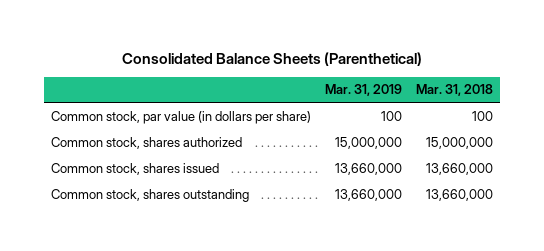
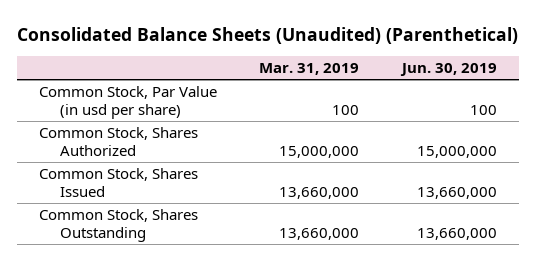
[121,51,422,66] Consolidated Balance Sheets (Parenthetical) -> [16,26,518,44] Consolidated Balance Sheets (Unaudited) (Parenthetical)
[416,84,494,97] Mar. 31, 2018 -> none
none -> [400,63,498,77] Jun. 30, 2019
[50,110,311,124] Common stock, par value (in dollars per share) -> [38,86,217,119] Common Stock, Par Value (in usd per share)
[50,136,242,149] Common stock, shares authorized -> [38,127,198,156] Common Stock, Shares Authorized
[50,162,219,175] Common stock, shares issued -> [38,168,198,197] Common Stock, Shares Issued
[50,188,249,202] Common stock, shares outstanding -> [38,209,198,242] Common Stock, Shares Outstanding

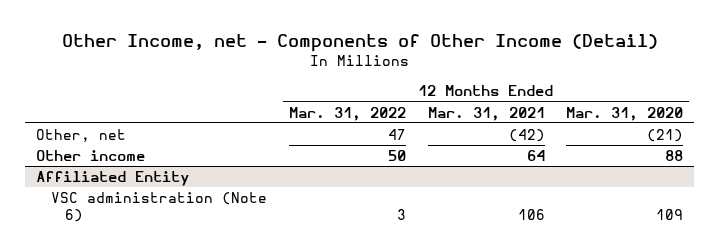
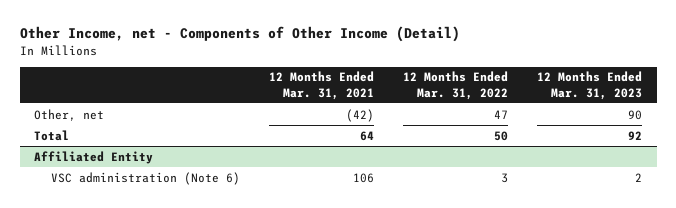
[566,106,684,121] Mar. 31, 2020 -> none
none -> [537,71,643,100] 12 Months Ended Mar. 31, 2023
[36,149,146,161] Other income -> [34,129,70,141] Total

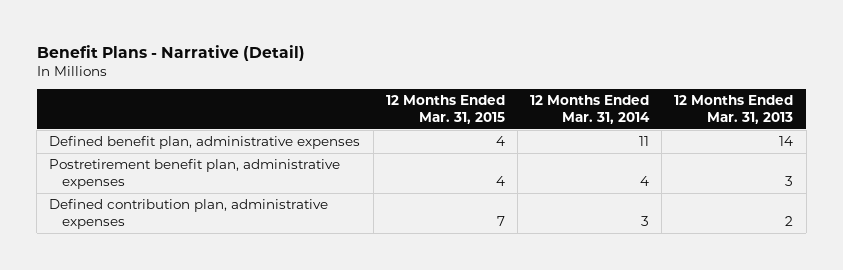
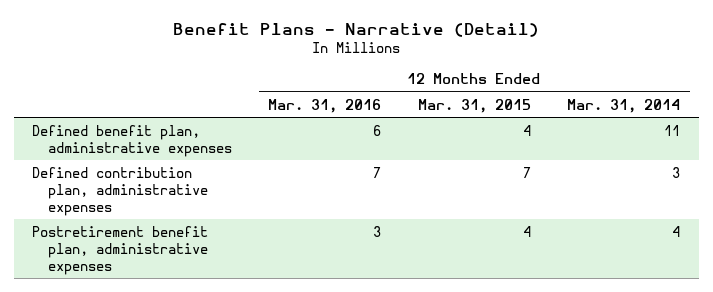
[674,95,794,124] 12 Months Ended Mar. 31, 2013 -> none
none -> [268,98,382,113] Mar. 31, 2016
[49,159,341,189] Postretirement benefit plan, administrative expenses -> [32,225,209,275] Postretirement benefit plan, administrative expenses

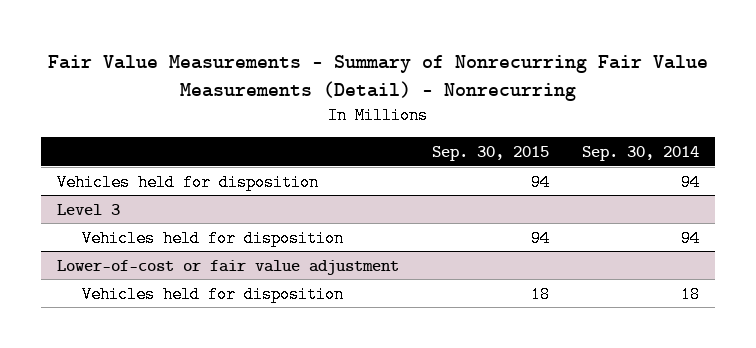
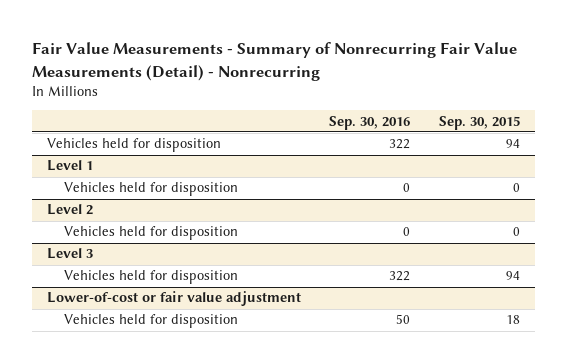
[581,145,699,161] Sep. 30, 2014 -> none
none -> [329,115,411,130] Sep. 30, 2016
none -> [46,160,93,172] Level 1
none -> [64,182,239,197] Vehicles held for disposition
none -> [46,204,93,216] Level 2
none -> [64,226,239,241] Vehicles held for disposition

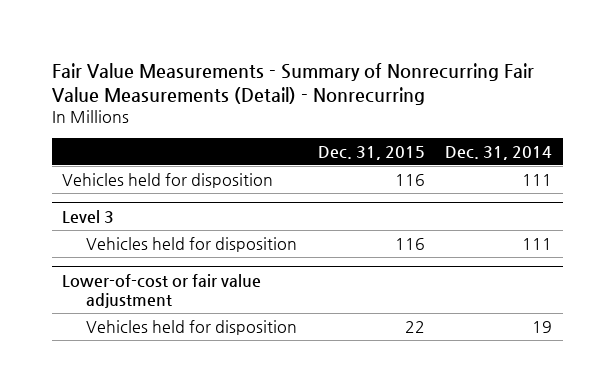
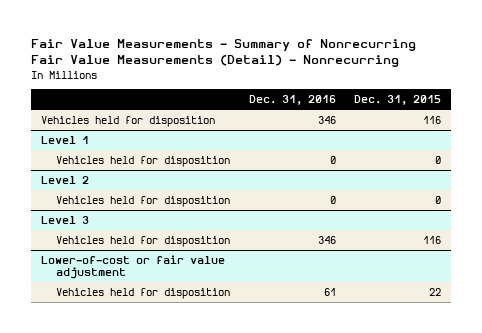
[445,145,553,160] Dec. 31, 2014 -> none
none -> [248,95,336,106] Dec. 31, 2016
none -> [40,135,89,144] Level 1
none -> [56,155,231,167] Vehicles held for disposition
none -> [40,175,89,184] Level 2
none -> [56,195,231,207] Vehicles held for disposition

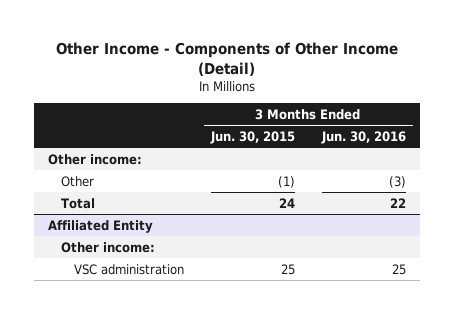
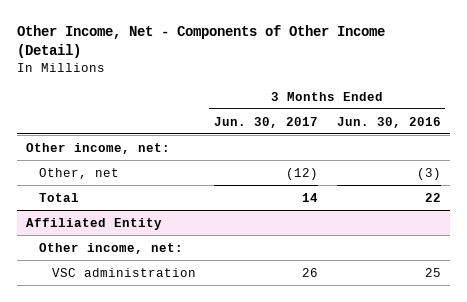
[55,41,398,76] Other Income - Components of Other Income (Detail) -> [17,25,386,59] Other Income, Net - Components of Other Income (Detail)
[209,130,295,144] Jun. 30, 2015 -> none
none -> [214,116,319,128] Jun. 30, 2017
[47,153,142,165] Other income: -> [26,142,171,154] Other income, net:
[60,175,94,187] Other -> [38,167,119,179] Other, net
[60,241,155,253] Other income: -> [38,242,183,254] Other income, net:

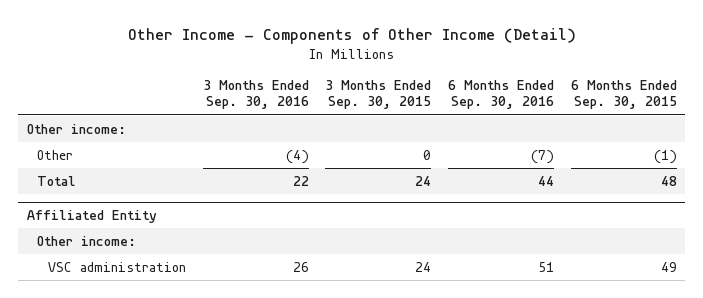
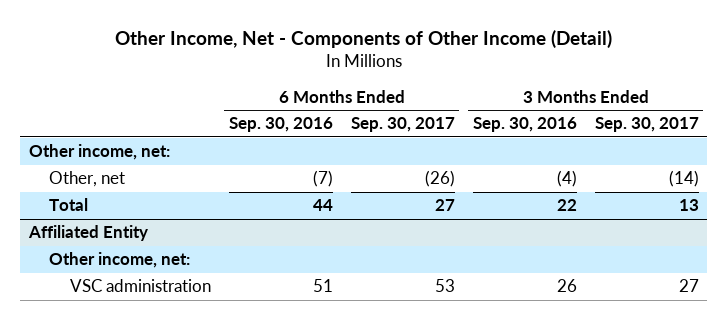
[127,27,576,44] Other Income - Components of Other Income (Detail) -> [114,30,612,49] Other Income, Net - Components of Other Income (Detail)
[325,80,432,110] 3 Months Ended Sep. 30, 2015 -> none
[570,80,677,110] 6 Months Ended Sep. 30, 2015 -> none
none -> [350,117,455,133] Sep. 30, 2017
none -> [594,117,699,133] Sep. 30, 2017
[26,123,126,134] Other income: -> [28,144,170,161] Other income, net:
[37,149,74,160] Other -> [49,171,126,188] Other, net
[37,235,137,246] Other income: -> [49,252,191,269] Other income, net:

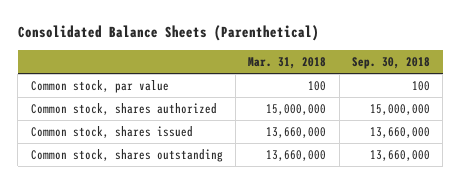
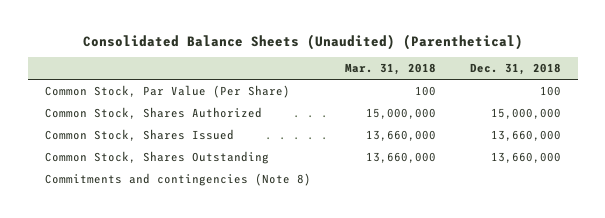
[17,25,319,42] Consolidated Balance Sheets (Parenthetical) -> [82,33,523,50] Consolidated Balance Sheets (Unaudited) (Parenthetical)
[351,56,430,69] Sep. 30, 2018 -> none
none -> [469,63,561,76] Dec. 31, 2018
[30,80,169,94] Common stock, par value -> [44,85,290,99] Common Stock, Par Value (Per Share)
[30,103,217,116] Common stock, shares authorized -> [44,107,262,120] Common Stock, Shares Authorized
[30,126,193,139] Common stock, shares issued -> [44,129,234,142] Common Stock, Shares Issued
[30,149,223,163] Common stock, shares outstanding -> [44,151,269,165] Common Stock, Shares Outstanding
none -> [44,173,311,187] Commitments and contingencies (Note 8)

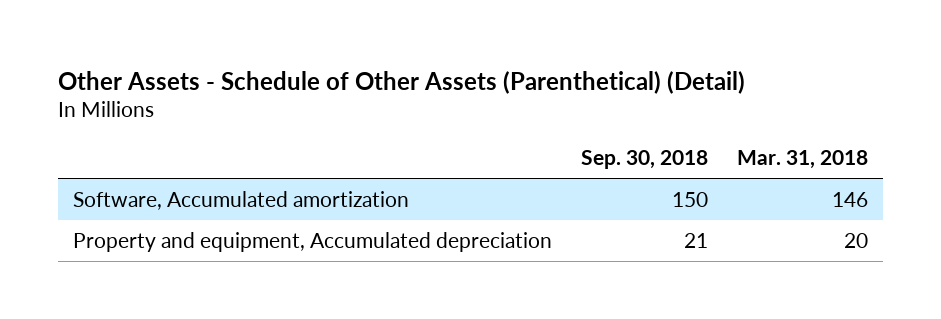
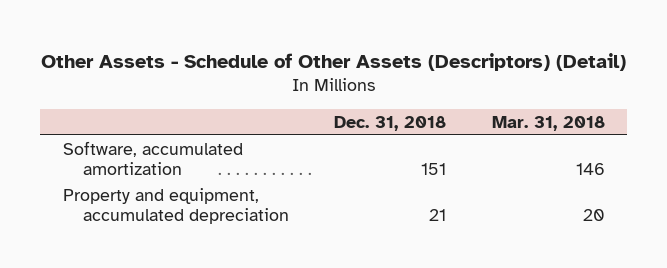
[58,70,746,94] Other Assets - Schedule of Other Assets (Parenthetical) (Detail) -> [40,52,626,71] Other Assets - Schedule of Other Assets (Descriptors) (Detail)
[581,150,709,170] Sep. 30, 2018 -> none
none -> [334,115,447,131] Dec. 31, 2018
[72,190,409,210] Software, Accumulated amortization -> [62,140,243,176] Software, accumulated amortization
[72,231,552,252] Property and equipment, Accumulated depreciation -> [62,187,290,225] Property and equipment, accumulated depreciation

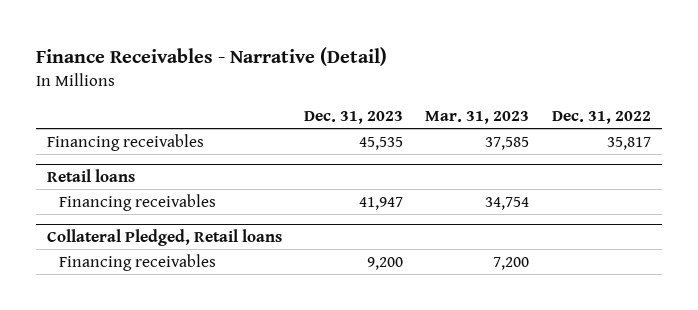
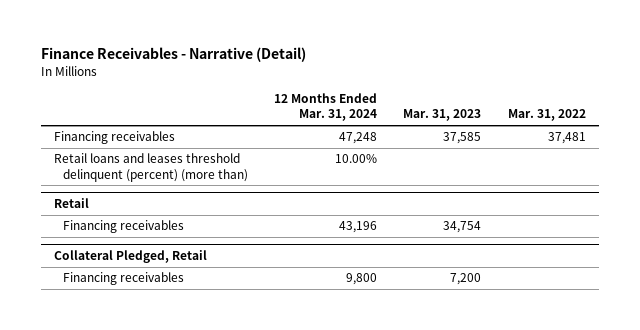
[304,110,404,124] Dec. 31, 2023 -> none
[551,110,651,124] Dec. 31, 2022 -> none
none -> [274,93,378,122] 12 Months Ended Mar. 31, 2024
none -> [507,109,586,122] Mar. 31, 2022
none -> [53,153,248,182] Retail loans and leases threshold delinquent (percent) (more than)
[47,169,136,183] Retail loans -> [53,197,89,208] Retail
[47,229,283,247] Collateral Pledged, Retail loans -> [53,249,207,263] Collateral Pledged, Retail

